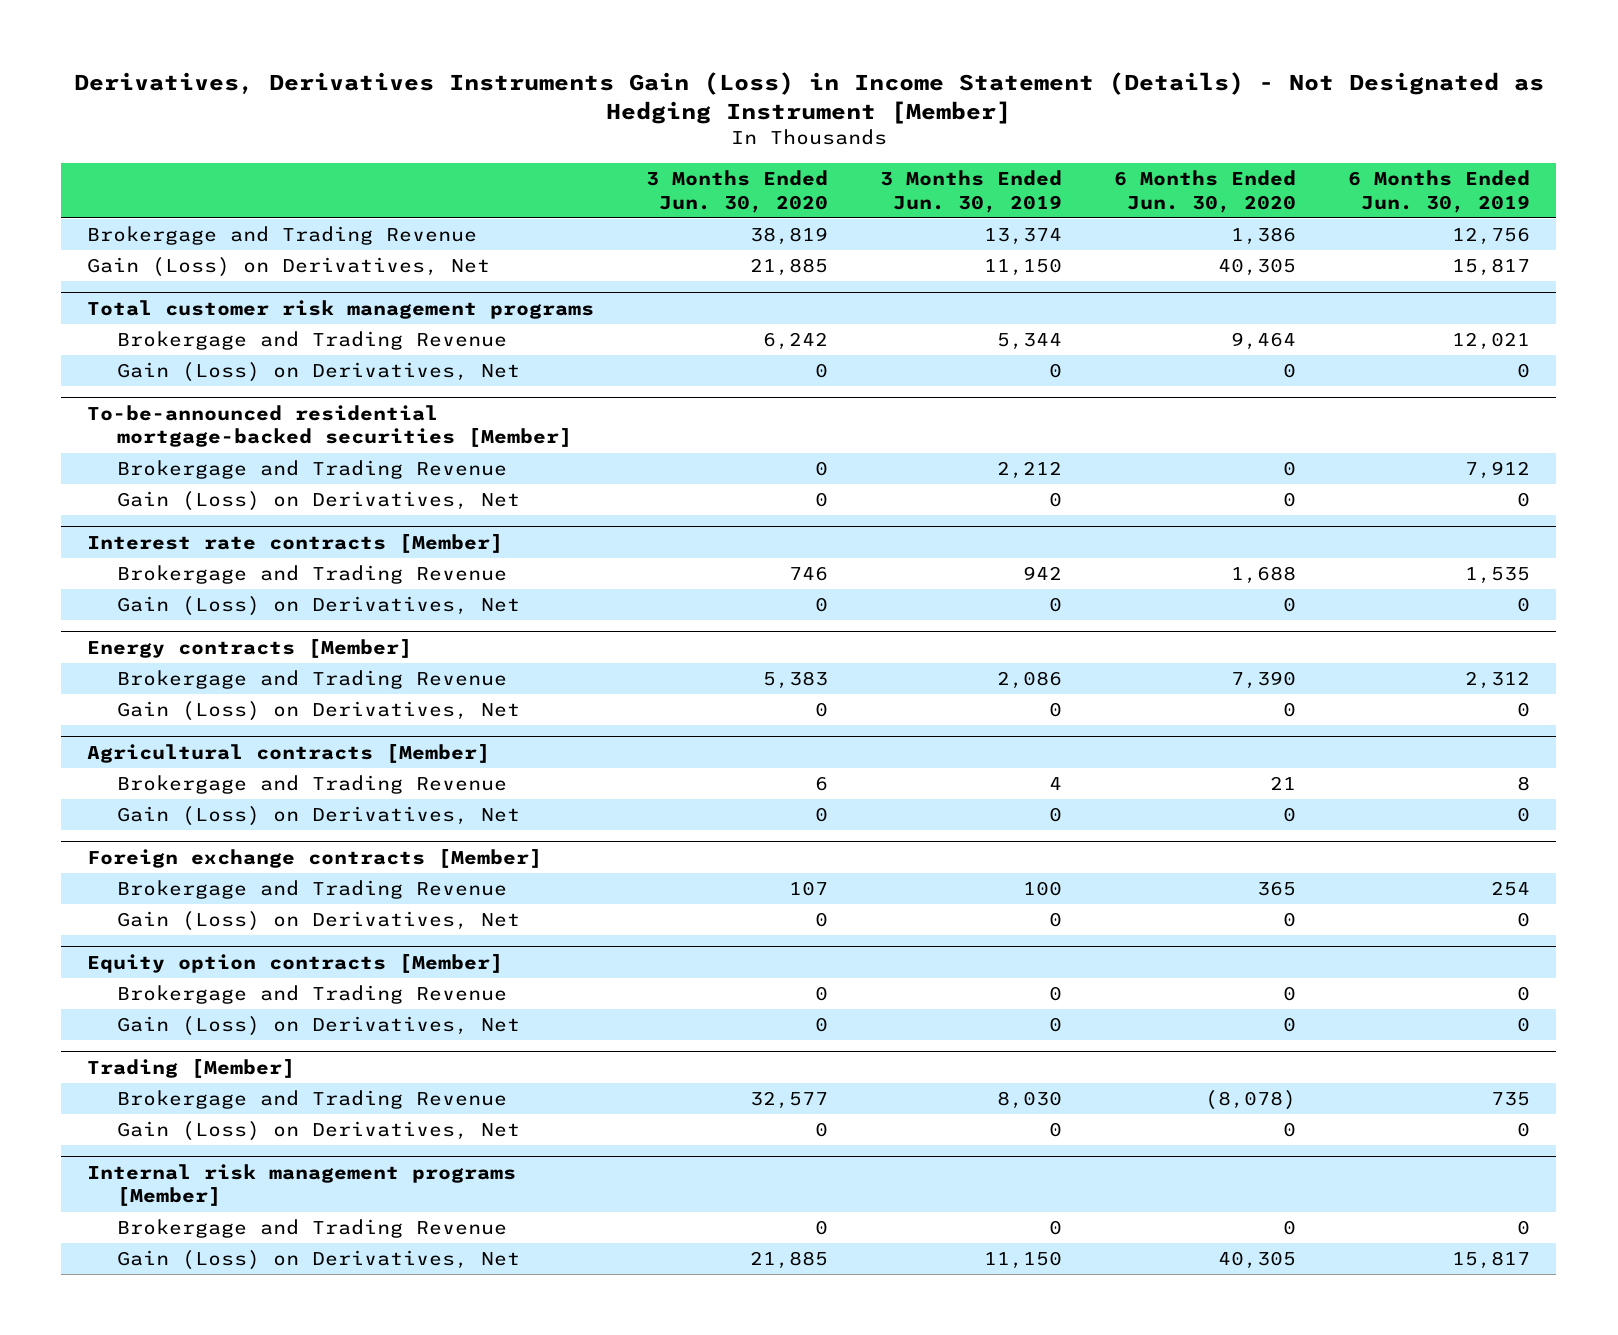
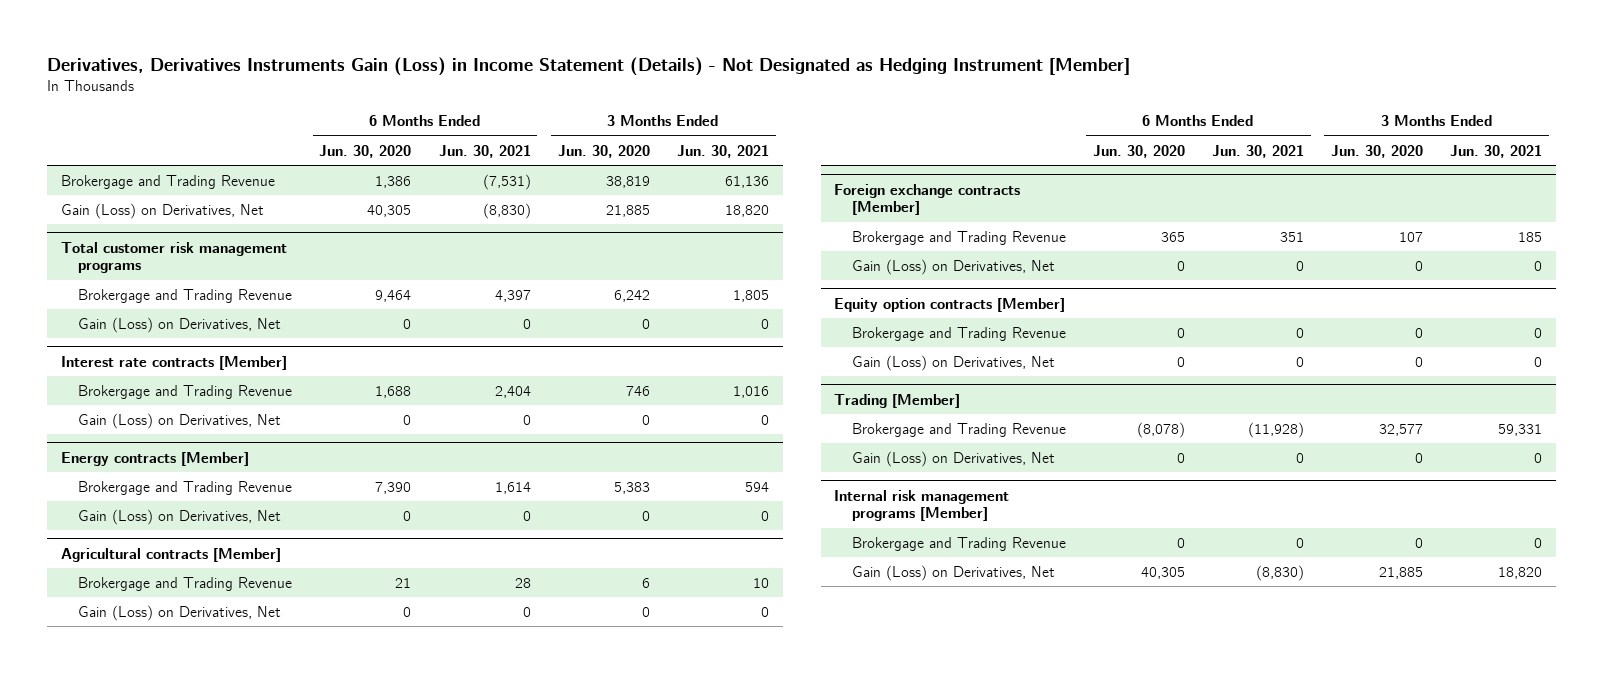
[880,170,1063,213] 3 Months Ended Jun. 30, 2019 -> none
[1348,170,1531,213] 6 Months Ended Jun. 30, 2019 -> none
none -> [438,144,531,158] Jun. 30, 2021
none -> [677,144,770,158] Jun. 30, 2021
[87,404,572,448] To-be-announced residential mortgage-backed securities [Member] -> none
[116,460,507,480] Brokergage and Trading Revenue -> none
[116,491,520,512] Gain (Loss) on Derivatives, Net -> none

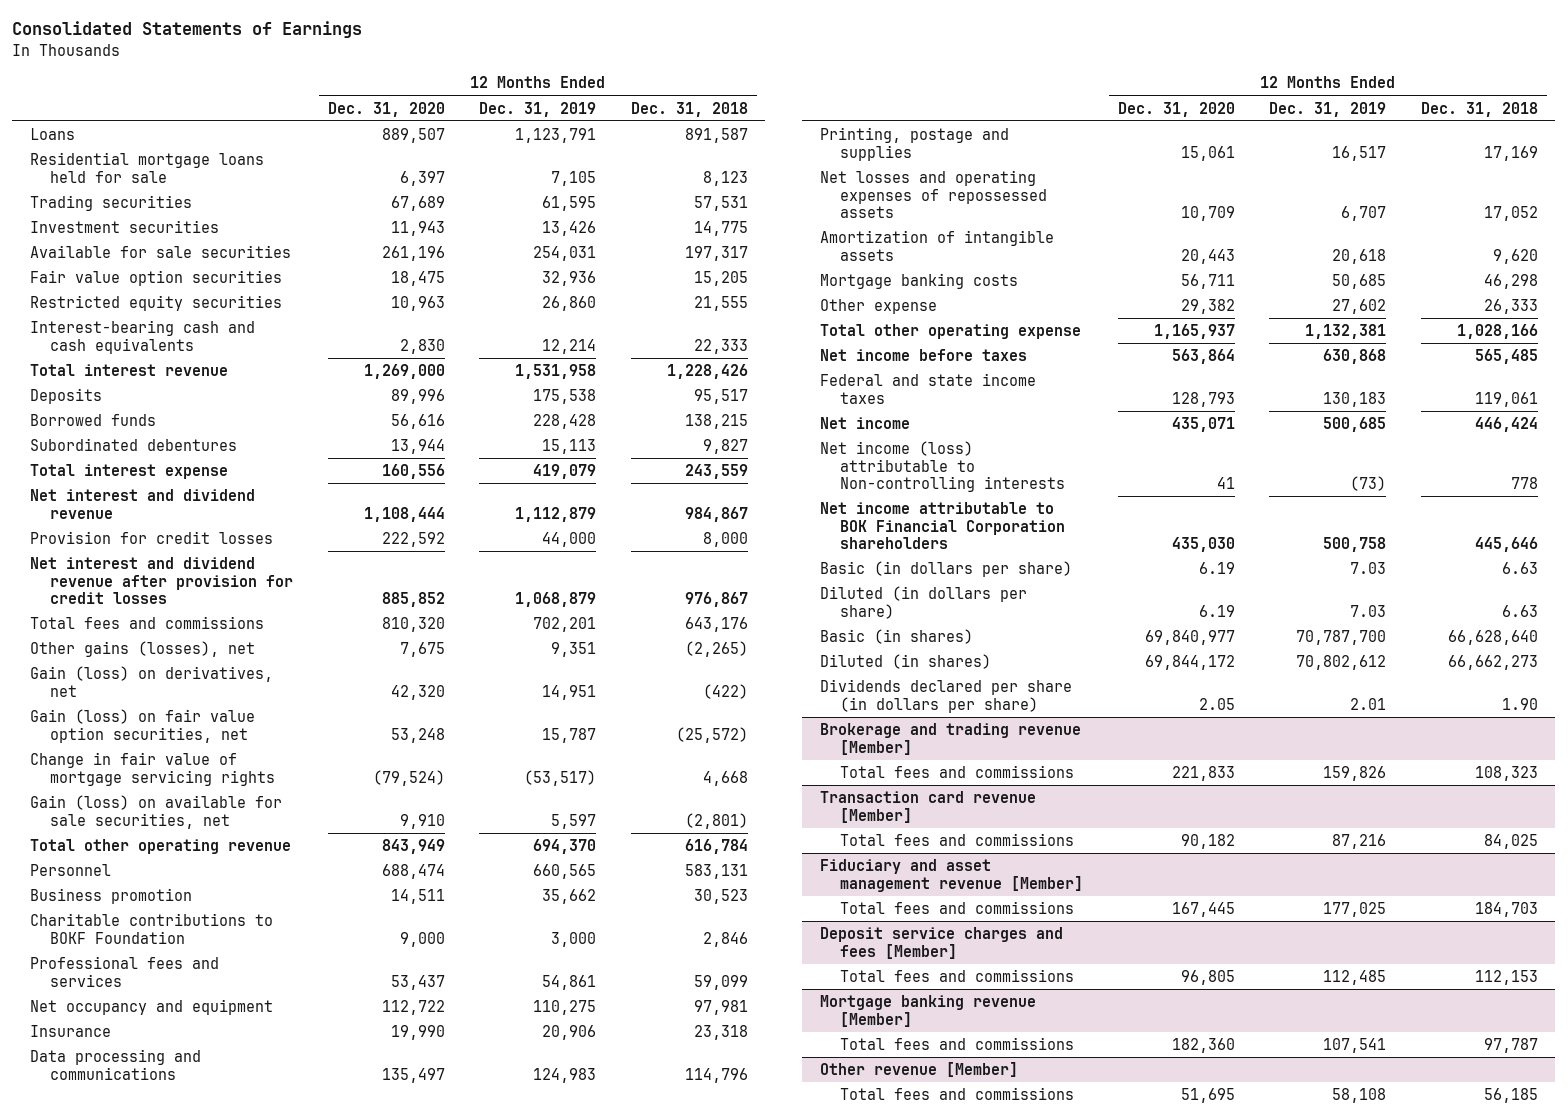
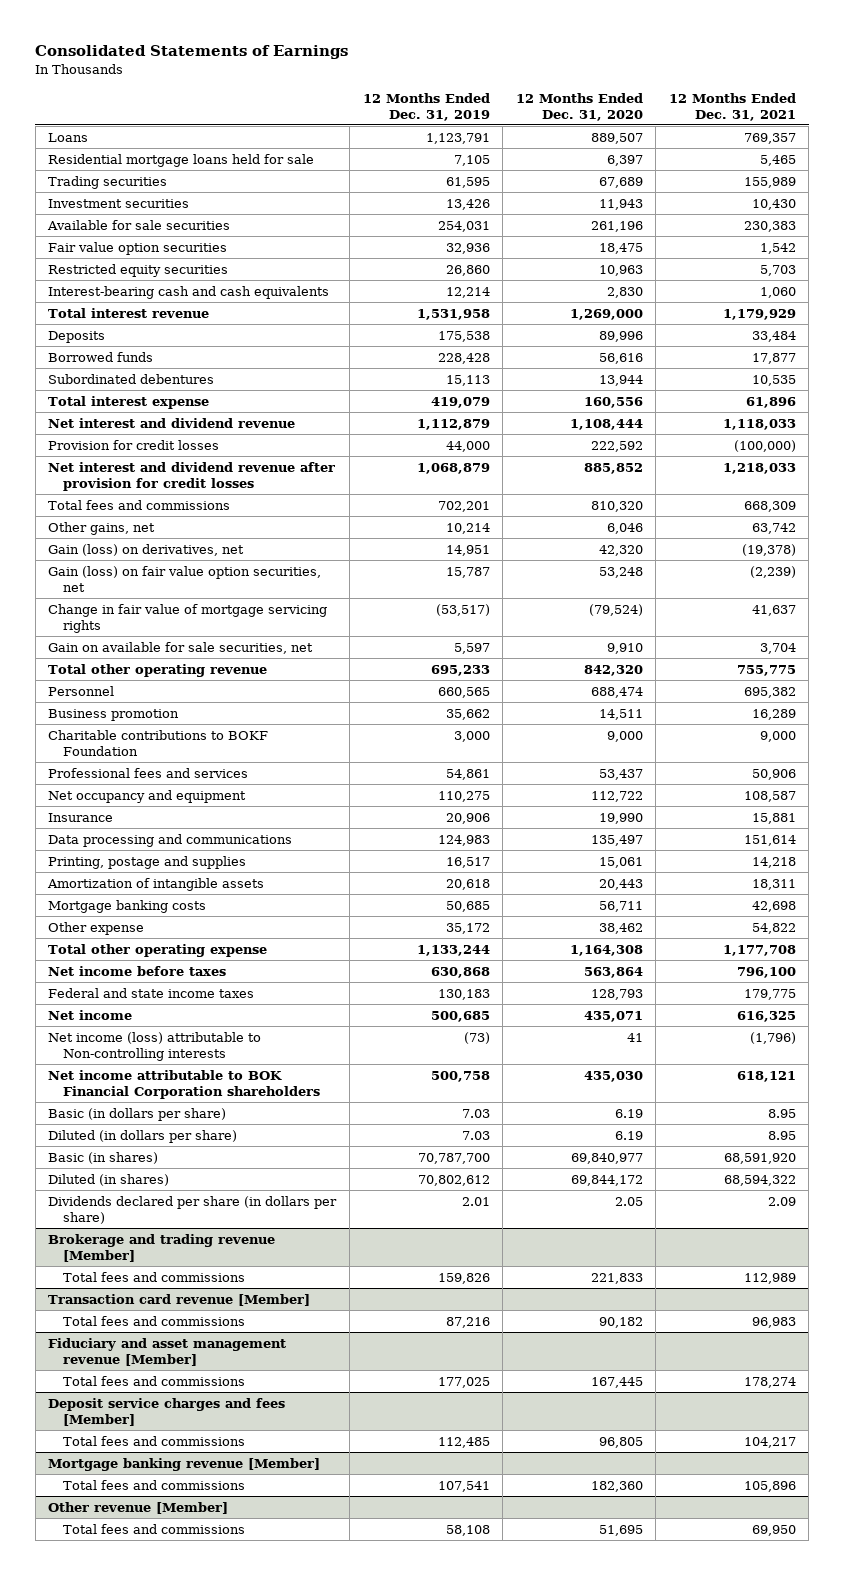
[630,101,748,117] Dec. 31, 2018 -> none
none -> [668,92,796,121] 12 Months Ended Dec. 31, 2021
[29,641,255,658] Other gains (losses), net -> [48,521,156,535] Other gains, net
[399,642,445,658] 7,675 -> [606,522,643,534] 6,046
[551,642,597,658] 9,351 -> [445,522,490,534] 10,214
[29,795,282,829] Gain (loss) on available for sale securities, net -> [48,641,314,654] Gain on available for sale securities, net
[381,839,445,855] 843,949 -> [583,664,643,676] 842,320
[533,839,597,855] 694,370 -> [430,664,490,676] 695,233
[819,170,1047,218] Net losses and operating expenses of repossessed assets -> none
[1180,299,1235,315] 29,382 -> [598,922,643,934] 38,462
[1332,299,1387,315] 27,602 -> [445,922,490,934] 35,172
[1153,324,1235,340] 1,165,937 -> [569,944,643,956] 1,164,308
[1305,324,1387,340] 1,132,381 -> [416,944,490,956] 1,133,244

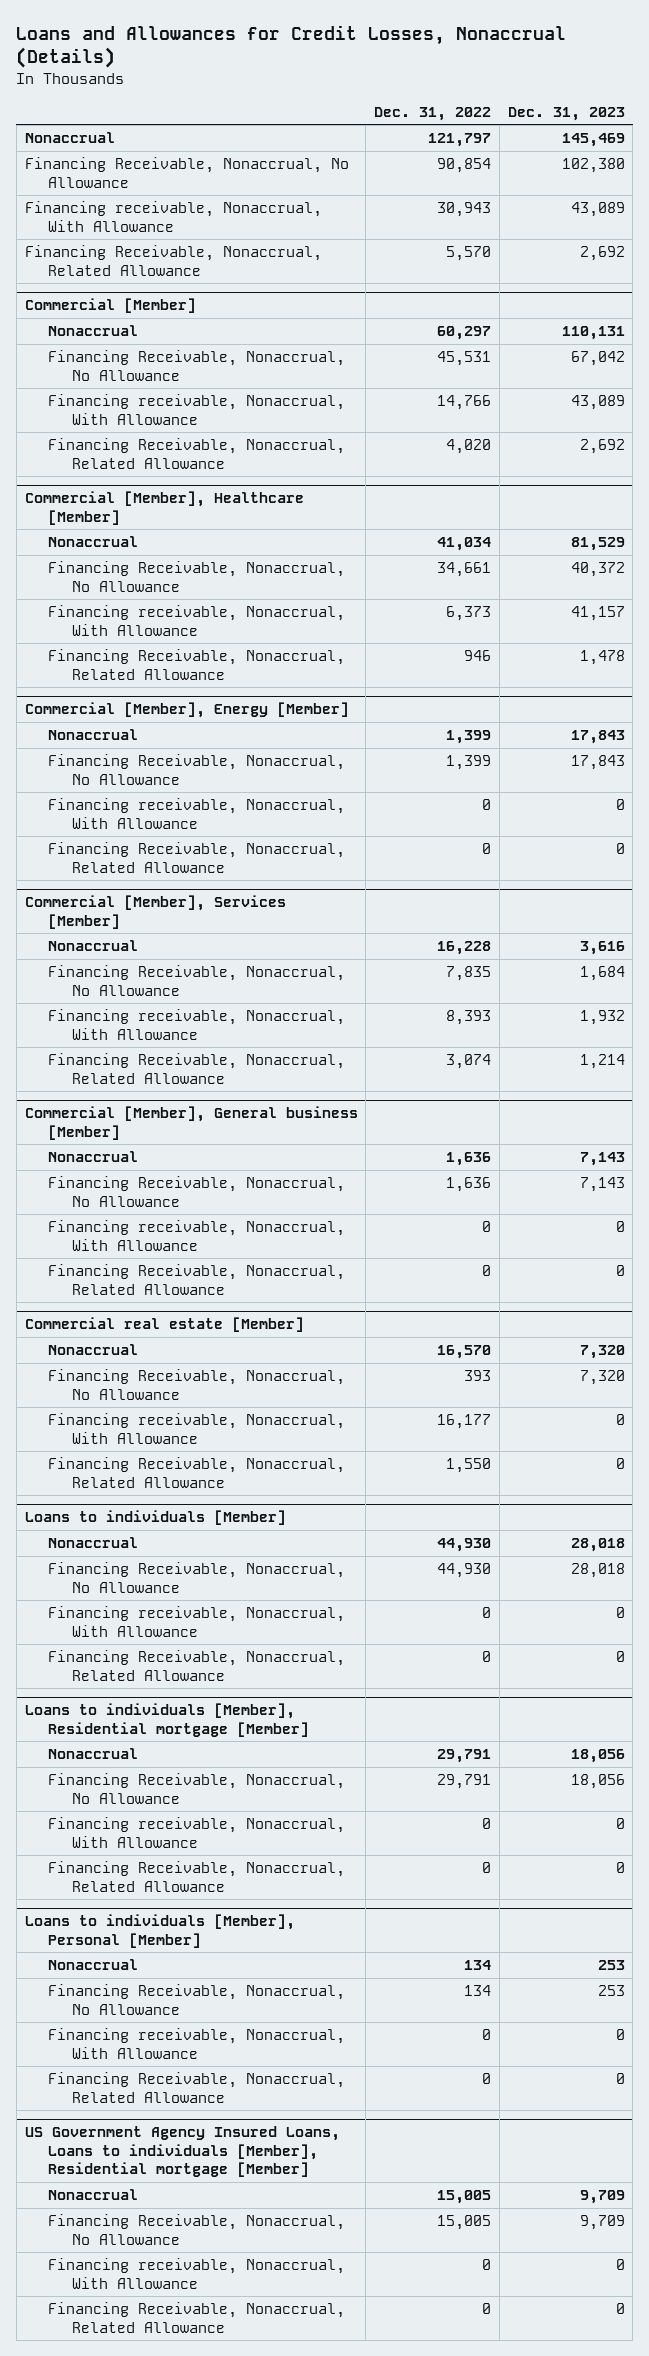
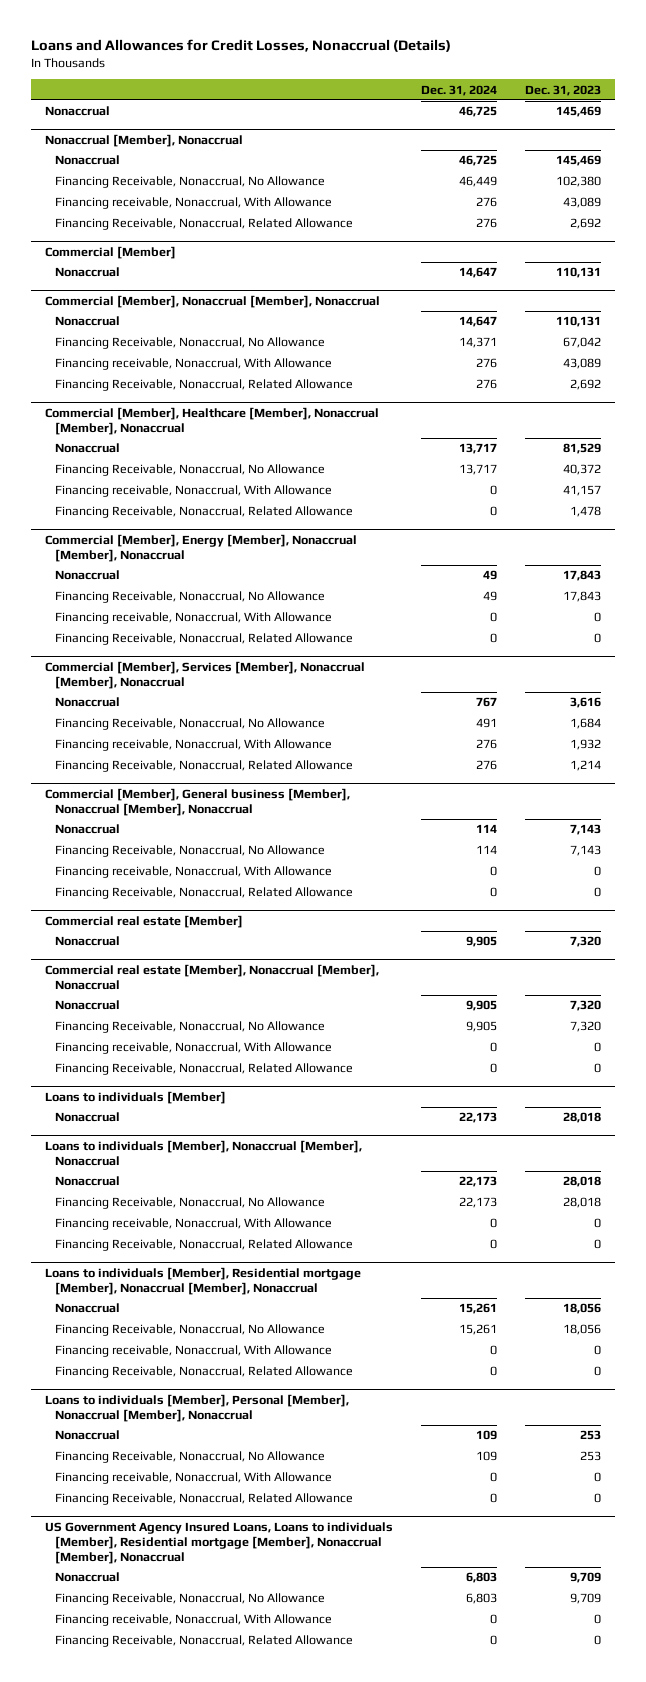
[374,106,492,121] Dec. 31, 2022 -> none
none -> [420,84,497,96] Dec. 31, 2024
none -> [44,133,243,147] Nonaccrual [Member], Nonaccrual
none -> [55,155,121,166] Nonaccrual
none -> [44,294,380,308] Commercial [Member], Nonaccrual [Member], Nonaccrual
none -> [55,316,121,327] Nonaccrual
[24,491,304,525] Commercial [Member], Healthcare [Member] -> [44,406,379,435] Commercial [Member], Healthcare [Member], Nonaccrual [Member], Nonaccrual
[24,702,349,719] Commercial [Member], Energy [Member] -> [44,533,357,562] Commercial [Member], Energy [Member], Nonaccrual [Member], Nonaccrual
[24,895,286,929] Commercial [Member], Services [Member] -> [44,660,365,689] Commercial [Member], Services [Member], Nonaccrual [Member], Nonaccrual
[24,1106,358,1140] Commercial [Member], General business [Member] -> [44,787,350,816] Commercial [Member], General business [Member], Nonaccrual [Member], Nonaccrual
none -> [44,963,379,990] Commercial real estate [Member], Nonaccrual [Member], Nonaccrual
none -> [55,1000,121,1011] Nonaccrual
none -> [44,1139,362,1166] Loans to individuals [Member], Nonaccrual [Member], Nonaccrual
none -> [55,1176,121,1187] Nonaccrual
[24,1703,310,1737] Loans to individuals [Member], Residential mortgage [Member] -> [44,1266,361,1295] Loans to individuals [Member], Residential mortgage [Member], Nonaccrual [Member], Nonaccrual
[24,1914,295,1948] Loans to individuals [Member], Personal [Member] -> [44,1393,349,1422] Loans to individuals [Member], Personal [Member], Nonaccrual [Member], Nonaccrual
[24,2126,340,2178] US Government Agency Insured Loans, Loans to individuals [Member], Residential mortgage [Member] -> [44,1521,393,1564] US Government Agency Insured Loans, Loans to individuals [Member], Residential mortgage [Member], Nonaccrual [Member], Nonaccrual

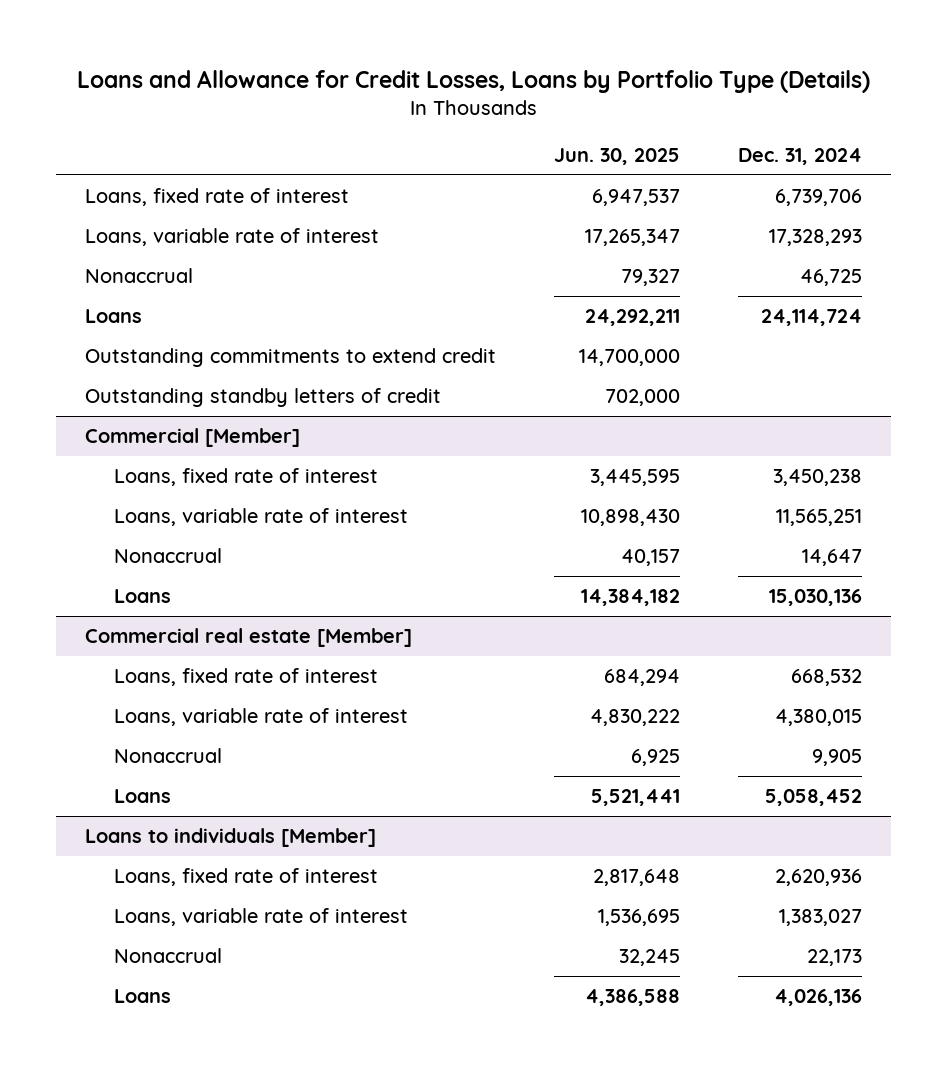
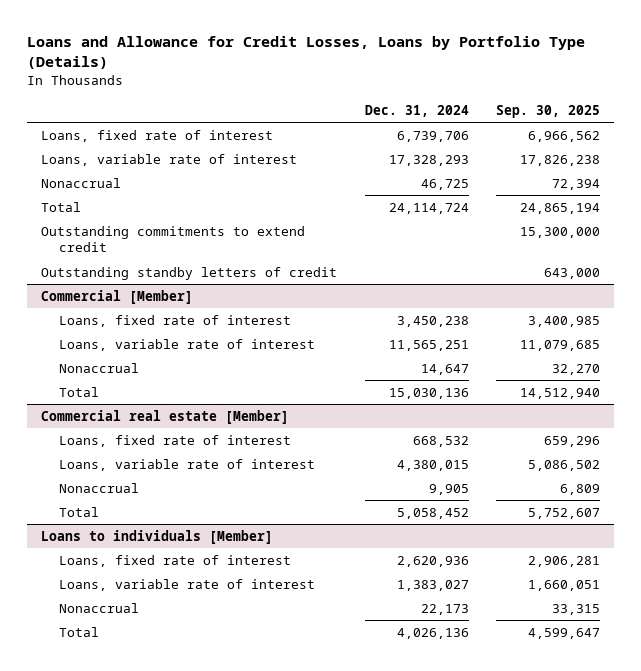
[554,148,681,166] Jun. 30, 2025 -> none
none -> [496,104,601,118] Sep. 30, 2025
[85,309,143,324] Loans -> [40,201,81,212] Total
[113,589,171,604] Loans -> [58,386,99,397] Total
[113,789,171,804] Loans -> [58,506,99,517] Total
[113,989,171,1004] Loans -> [58,626,99,637] Total

